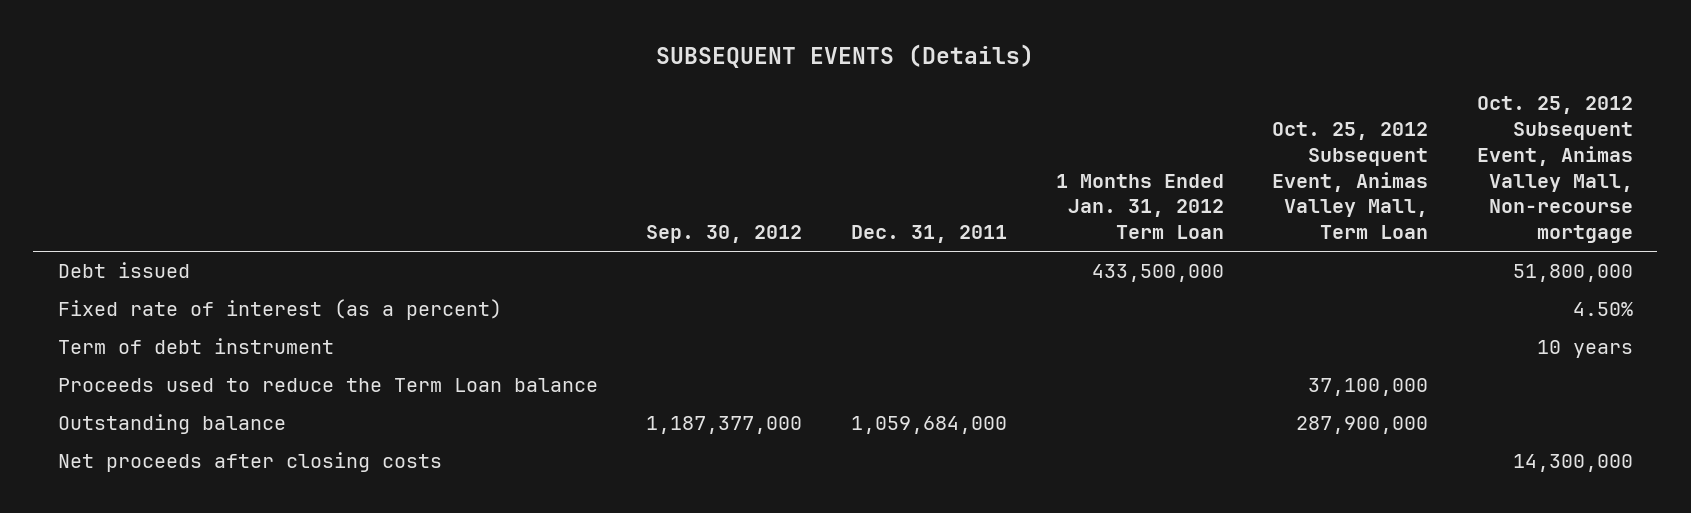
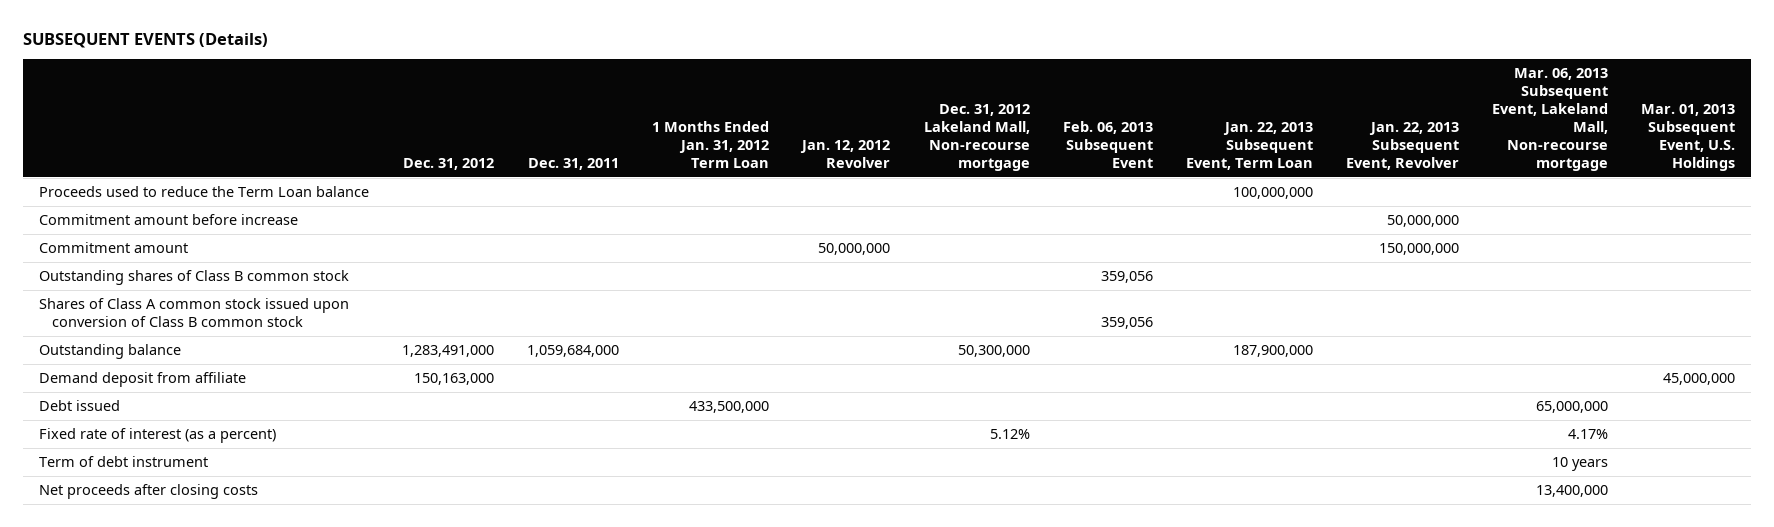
[646,225,803,244] Sep. 30, 2012 -> none
[1272,122,1429,240] Oct. 25, 2012 Subsequent Event, Animas Valley Mall, Term Loan -> none
[1476,96,1633,244] Oct. 25, 2012 Subsequent Event, Animas Valley Mall, Non-recourse mortgage -> none
none -> [403,158,495,171] Dec. 31, 2012
none -> [800,140,891,169] Jan. 12, 2012 Revolver
none -> [923,104,1030,172] Dec. 31, 2012 Lakeland Mall, Non-recourse mortgage
none -> [1062,121,1153,169] Feb. 06, 2013 Subsequent Event
none -> [1185,122,1313,171] Jan. 22, 2013 Subsequent Event, Term Loan
none -> [1345,122,1459,171] Jan. 22, 2013 Subsequent Event, Revolver
none -> [1491,68,1608,172] Mar. 06, 2013 Subsequent Event, Lakeland Mall, Non-recourse mortgage
none -> [1640,104,1735,172] Mar. 01, 2013 Subsequent Event, U.S. Holdings
[57,378,598,393] Proceeds used to reduce the Term Loan balance -> [39,186,370,198] Proceeds used to reduce the Term Loan balance
none -> [39,214,299,226] Commitment amount before increase
none -> [39,242,189,254] Commitment amount
none -> [39,270,350,286] Outstanding shares of Class B common stock
none -> [39,298,350,328] Shares of Class A common stock issued upon conversion of Class B common stock
[57,414,286,435] Outstanding balance -> [39,344,182,360] Outstanding balance
none -> [39,372,247,388] Demand deposit from affiliate

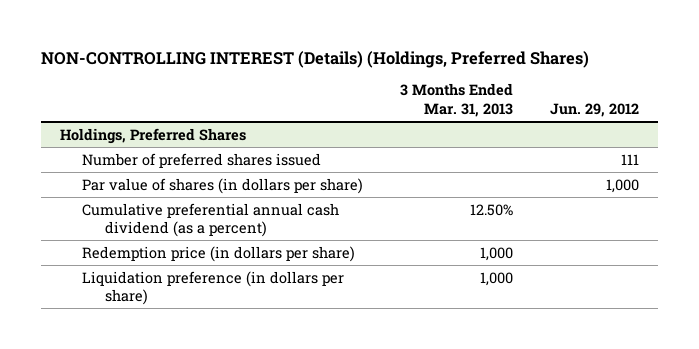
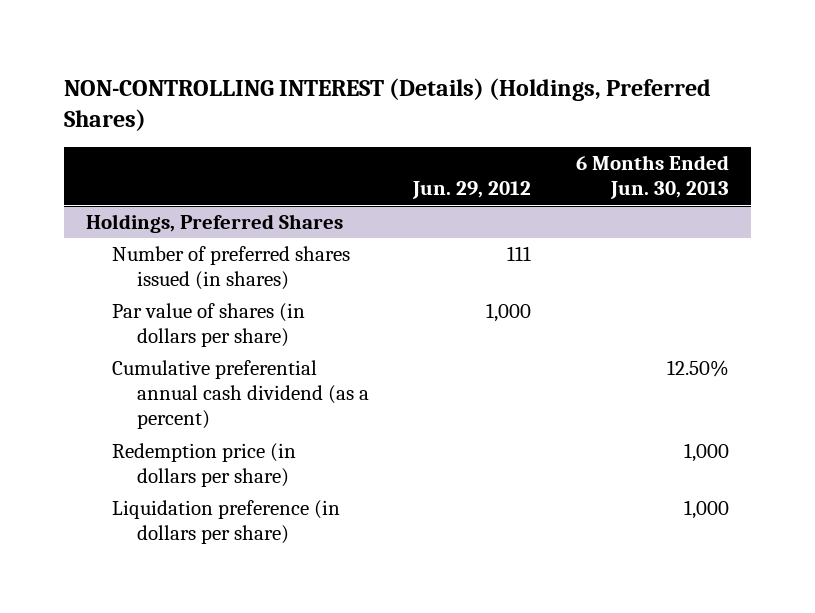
[400,83,514,118] 3 Months Ended Mar. 31, 2013 -> none
none -> [575,155,729,200] 6 Months Ended Jun. 30, 2013
[82,152,322,168] Number of preferred shares issued -> [111,245,350,291] Number of preferred shares issued (in shares)

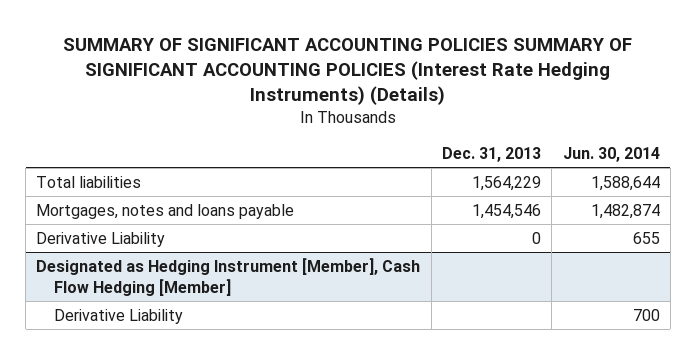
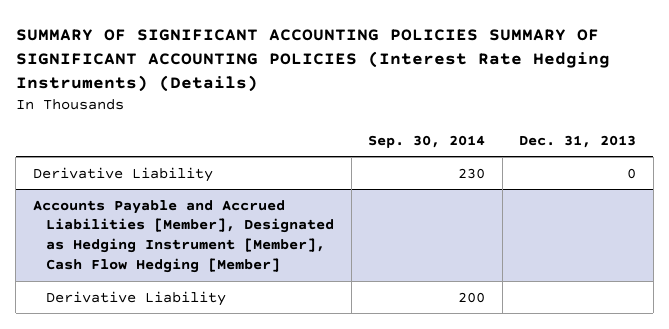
[562,147,660,163] Jun. 30, 2014 -> none
none -> [368,134,486,148] Sep. 30, 2014
[36,175,142,188] Total liabilities -> none
[36,203,295,219] Mortgages, notes and loans payable -> none
[36,257,421,296] Designated as Hedging Instrument [Member], Cash Flow Hedging [Member] -> [32,199,335,274] Accounts Payable and Accrued Liabilities [Member], Designated as Hedging Instrument [Member], Cash Flow Hedging [Member]

